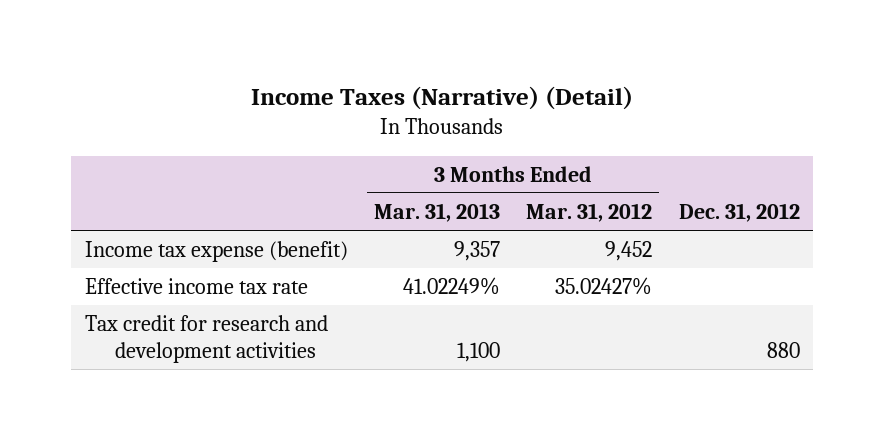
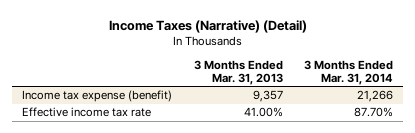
[526,202,653,222] Mar. 31, 2012 -> none
[678,202,800,222] Dec. 31, 2012 -> none
none -> [303,59,393,86] 3 Months Ended Mar. 31, 2014
[84,315,328,363] Tax credit for research and development activities -> none
[402,277,500,296] 41.02249% -> [243,107,283,118] 41.00%

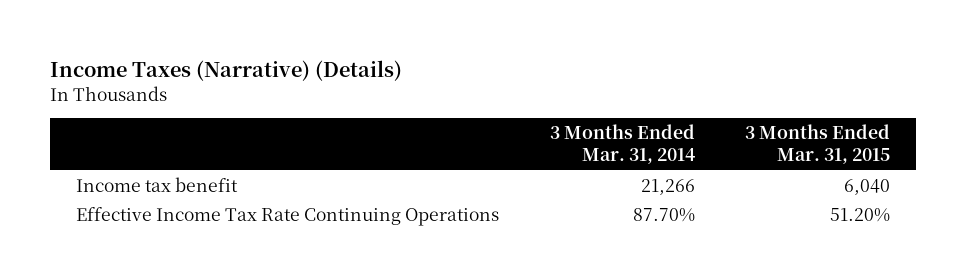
[108,19,307,33] Income Taxes (Narrative) (Detail) -> [50,60,403,82] Income Taxes (Narrative) (Details)
[193,59,283,86] 3 Months Ended Mar. 31, 2013 -> none
none -> [745,124,891,165] 3 Months Ended Mar. 31, 2015
[22,90,173,103] Income tax expense (benefit) -> [75,177,238,193] Income tax benefit
[22,107,152,118] Effective income tax rate -> [75,207,499,227] Effective Income Tax Rate Continuing Operations

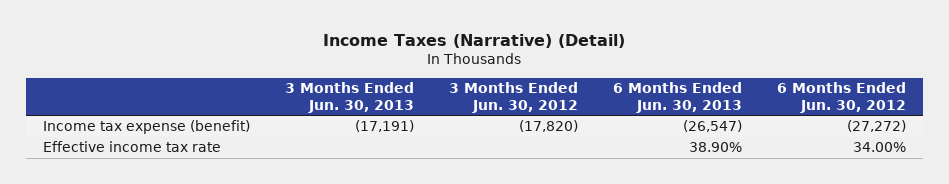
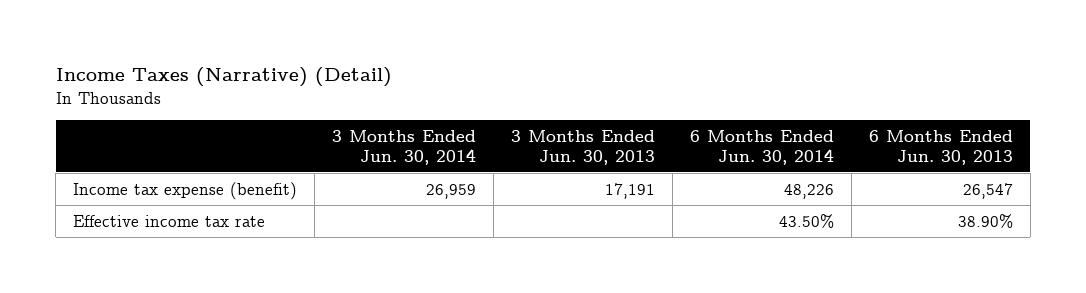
[448,81,578,113] 3 Months Ended Jun. 30, 2012 -> none
[776,81,906,113] 6 Months Ended Jun. 30, 2012 -> none
none -> [332,129,477,165] 3 Months Ended Jun. 30, 2014
none -> [689,129,834,165] 6 Months Ended Jun. 30, 2014
[355,120,415,133] (17,191) -> [604,182,655,199] 17,191
[682,120,742,133] (26,547) -> [962,182,1013,199] 26,547

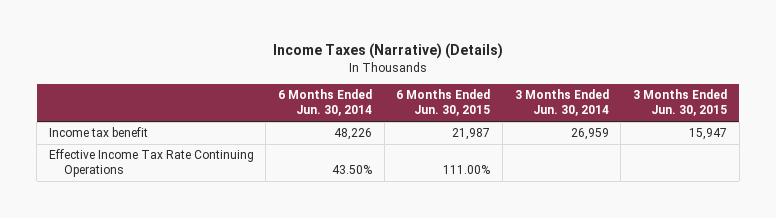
[55,67,392,88] Income Taxes (Narrative) (Detail) -> [272,43,503,60] Income Taxes (Narrative) (Details)
[510,129,655,165] 3 Months Ended Jun. 30, 2013 -> none
[868,129,1013,165] 6 Months Ended Jun. 30, 2013 -> none
none -> [396,89,491,117] 6 Months Ended Jun. 30, 2015
none -> [633,89,728,117] 3 Months Ended Jun. 30, 2015
[73,181,298,200] Income tax expense (benefit) -> [48,127,148,138] Income tax benefit
[73,214,266,227] Effective income tax rate -> [48,149,254,178] Effective Income Tax Rate Continuing Operations

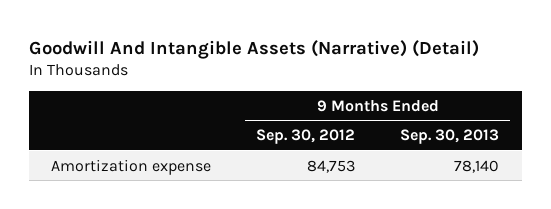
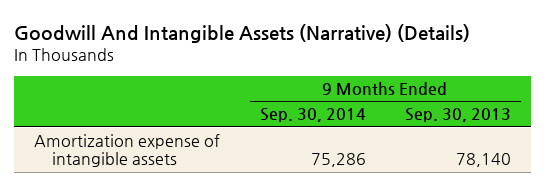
[29,39,480,59] Goodwill And Intangible Assets (Narrative) (Detail) -> [14,23,471,43] Goodwill And Intangible Assets (Narrative) (Details)
[256,129,356,145] Sep. 30, 2012 -> none
none -> [259,108,366,123] Sep. 30, 2014
[51,158,212,175] Amortization expense -> [33,134,220,168] Amortization expense of intangible assets

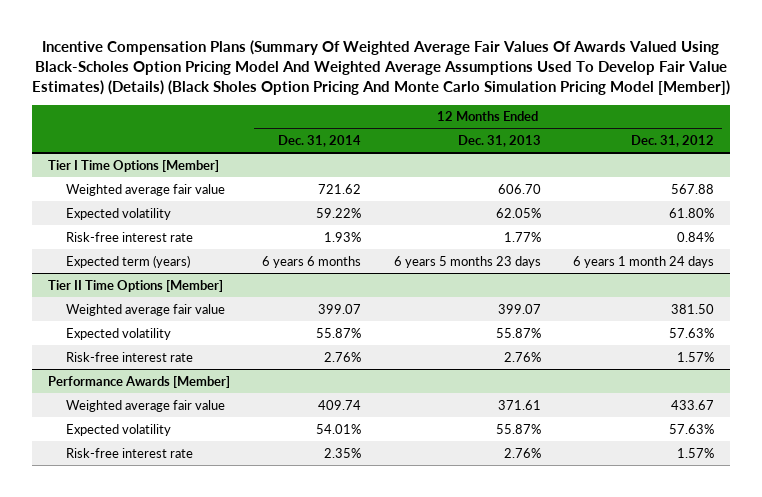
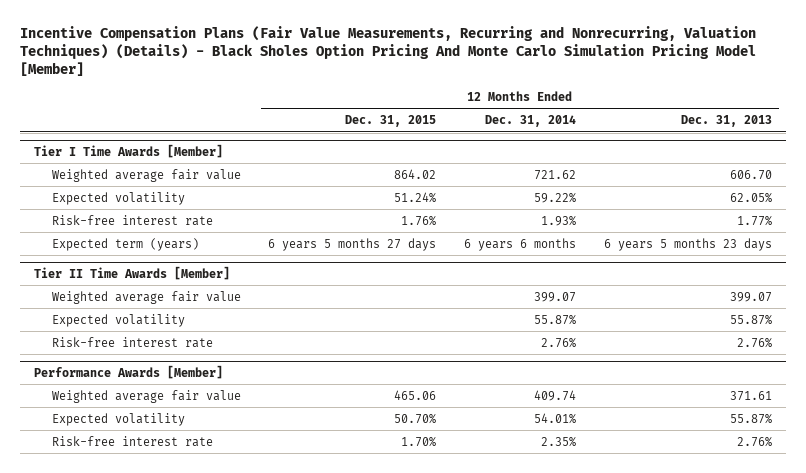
[31,39,730,95] Incentive Compensation Plans (Summary Of Weighted Average Fair Values Of Awards Valued Using Black-Scholes Option Pricing Model And Weighted Average Assumptions Used To Develop Fair Value Estimates) (Details) (Black Sholes Option Pricing And Monte Carlo Simulation Pricing Model [Member]) -> [19,25,756,77] Incentive Compensation Plans (Fair Value Measurements, Recurring and Nonrecurring, Valuation Techniques) (Details) - Black Sholes Option Pricing And Monte Carlo Simulation Pricing Model [Member]
[631,134,715,147] Dec. 31, 2012 -> none
none -> [345,115,437,128] Dec. 31, 2015
[47,159,219,172] Tier I Time Options [Member] -> [33,143,223,158] Tier I Time Awards [Member]
[47,279,223,292] Tier II Time Options [Member] -> [33,265,230,280] Tier II Time Awards [Member]

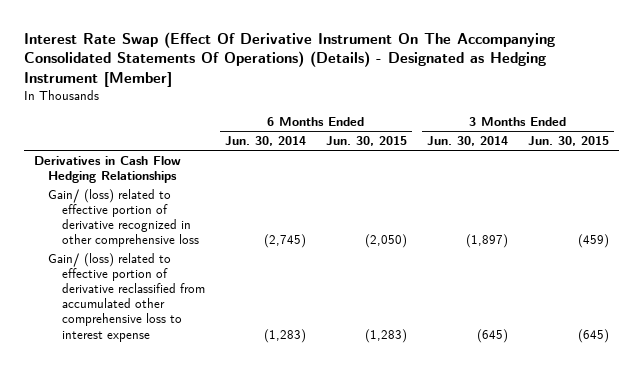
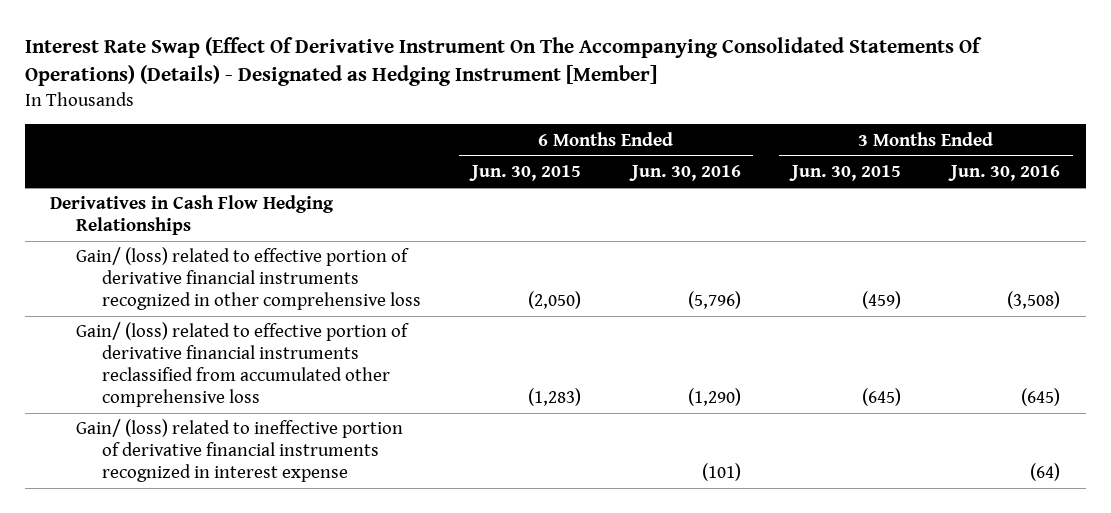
[224,136,306,147] Jun. 30, 2014 -> none
[426,136,508,147] Jun. 30, 2014 -> none
none -> [628,165,741,182] Jun. 30, 2016
none -> [948,165,1061,182] Jun. 30, 2016
[48,188,200,248] Gain/ (loss) related to effective portion of derivative recognized in other comprehensive loss -> [76,247,422,311] Gain/ (loss) related to effective portion of derivative financial instruments recognized in other comprehensive loss
[48,252,206,342] Gain/ (loss) related to effective portion of derivative reclassified from accumulated other comprehensive loss to interest expense -> [76,322,410,408] Gain/ (loss) related to effective portion of derivative financial instruments reclassified from accumulated other comprehensive loss
none -> [76,419,404,483] Gain/ (loss) related to ineffective portion of derivative financial instruments recognized in interest expense

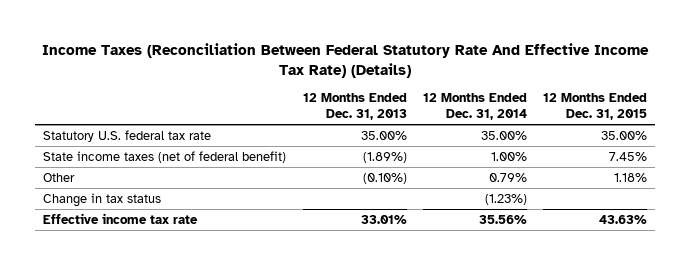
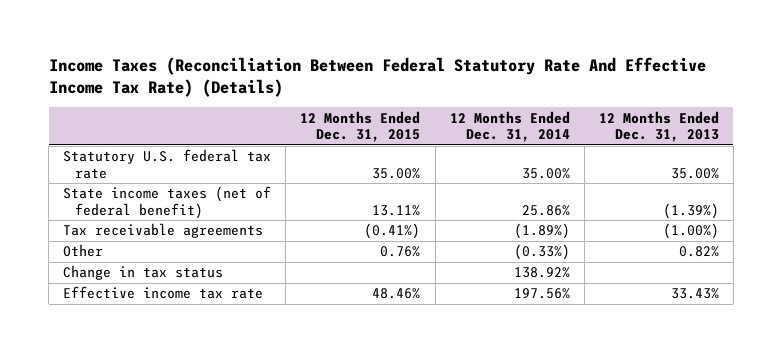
[362,151,407,163] (1.89%) -> [662,202,719,219] (1.39%)
[490,151,527,161] 1.00% -> [521,204,570,216] 25.86%
[609,151,648,161] 7.45% -> [372,204,421,216] 13.11%
none -> [63,223,264,239] Tax receivable agreements
[362,172,407,184] (0.10%) -> [678,246,719,258] 0.82%
[488,172,527,182] 0.79% -> [513,244,570,261] (0.33%)
[614,172,648,182] 1.18% -> [380,246,421,258] 0.76%
[484,193,527,205] (1.23%) -> [513,267,570,279] 138.92%
[360,214,407,224] 33.01% -> [670,288,719,300] 33.43%
[478,214,527,224] 35.56% -> [513,288,570,300] 197.56%
[599,214,648,224] 43.63% -> [372,288,421,300] 48.46%

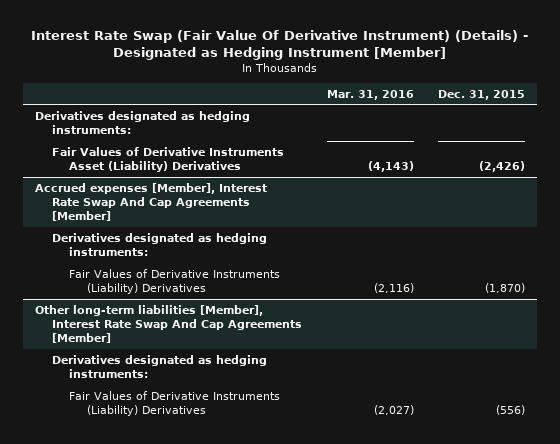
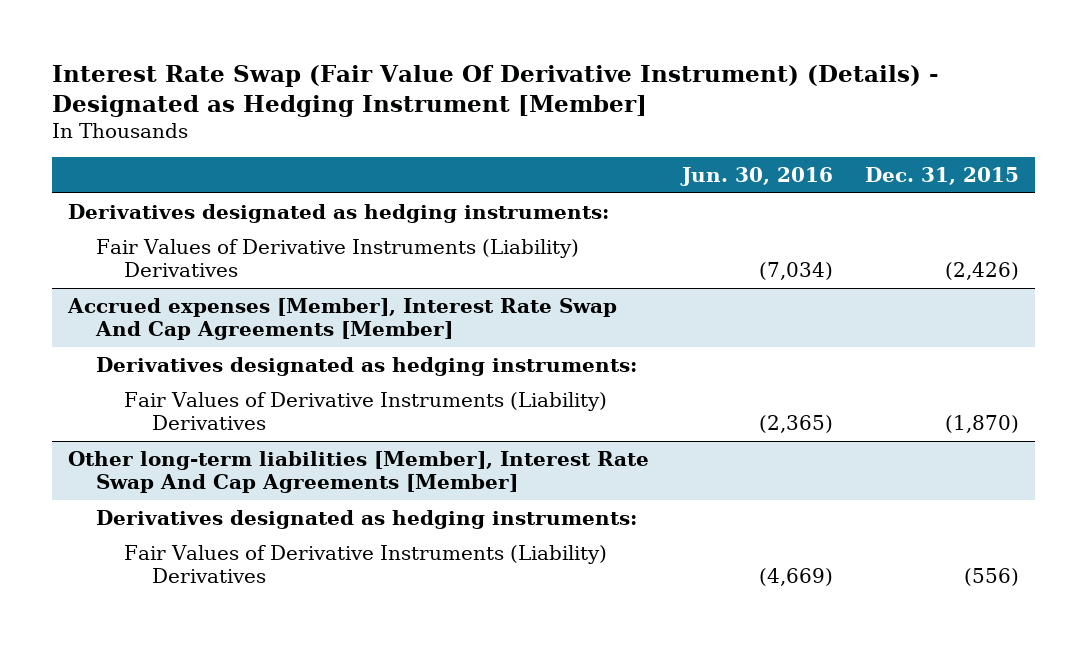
[326,89,414,100] Mar. 31, 2016 -> none
none -> [679,167,833,187] Jun. 30, 2016
[52,146,285,172] Fair Values of Derivative Instruments Asset (Liability) Derivatives -> [95,238,579,278] Fair Values of Derivative Instruments (Liability) Derivatives

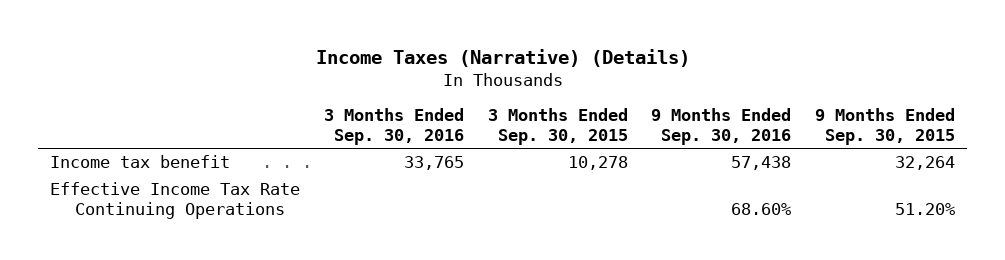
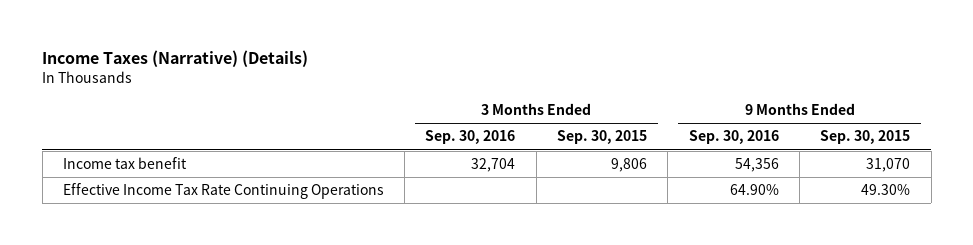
[403,156,464,171] 33,765 -> [471,158,516,173] 32,704
[567,156,628,171] 10,278 -> [611,158,648,173] 9,806
[731,156,792,171] 57,438 -> [734,158,779,173] 54,356
[894,156,955,171] 32,264 -> [866,158,911,173] 31,070
[731,202,792,215] 68.60% -> [729,184,779,196] 64.90%
[894,202,955,215] 51.20% -> [861,184,911,196] 49.30%

